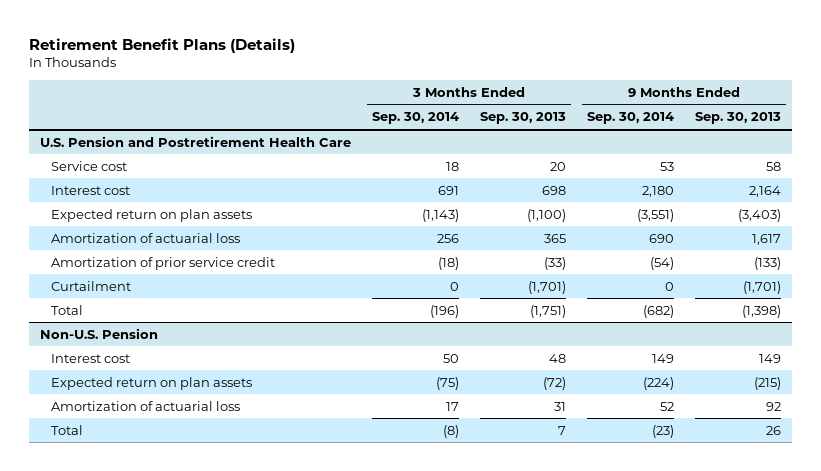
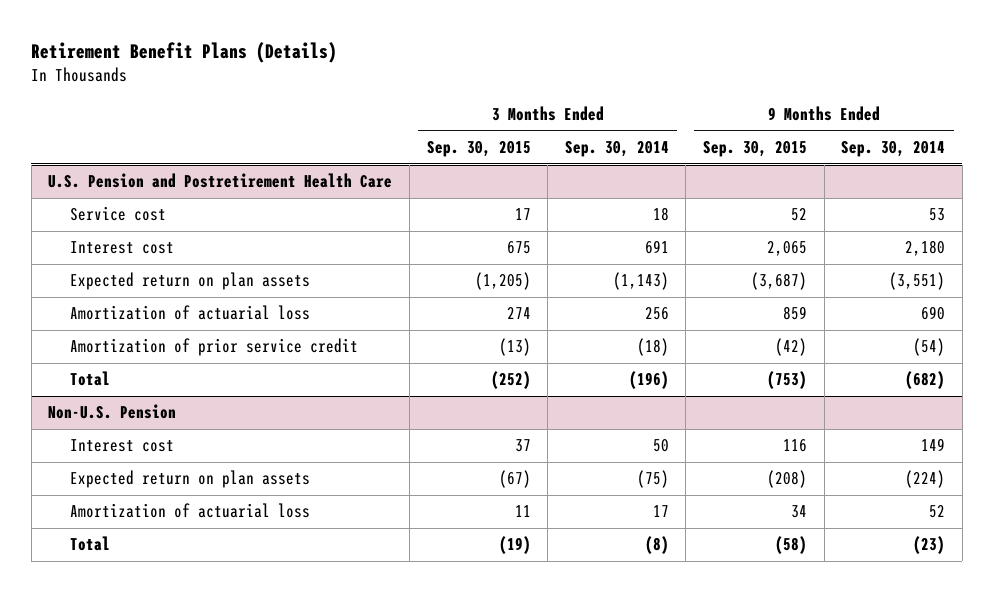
[480,112,567,125] Sep. 30, 2013 -> none
[695,112,782,125] Sep. 30, 2013 -> none
none -> [426,141,531,158] Sep. 30, 2015
none -> [702,141,807,158] Sep. 30, 2015
[50,280,131,291] Curtailment -> none

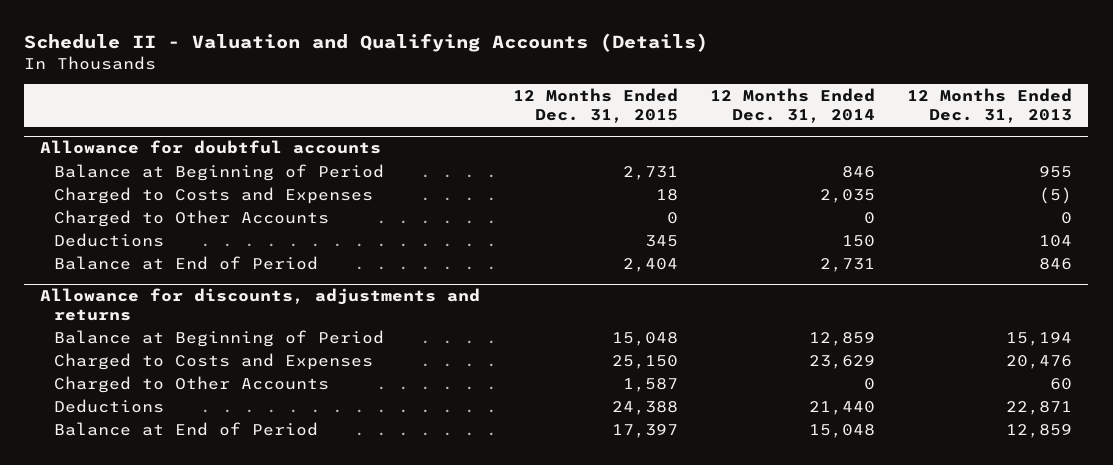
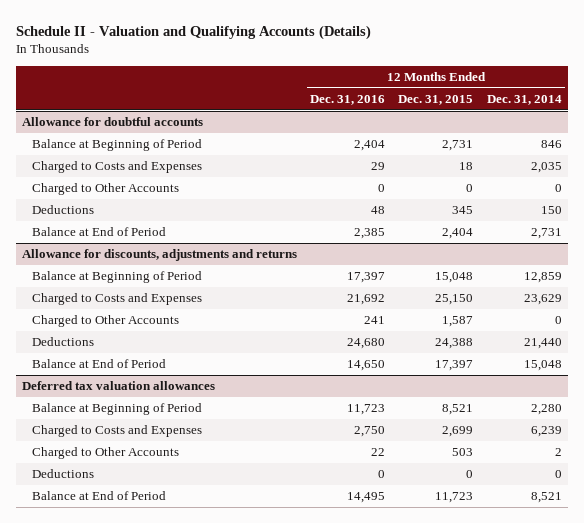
[907,88,1073,123] 12 Months Ended Dec. 31, 2013 -> none
none -> [310,94,386,105] Dec. 31, 2016
none -> [22,381,216,391] Deferred tax valuation allowances
none -> [31,403,202,416] Balance at Beginning of Period
none -> [31,425,202,438] Charged to Costs and Expenses
none -> [31,447,179,460] Charged to Other Accounts
none -> [31,469,94,479] Deductions
none -> [31,491,166,501] Balance at End of Period

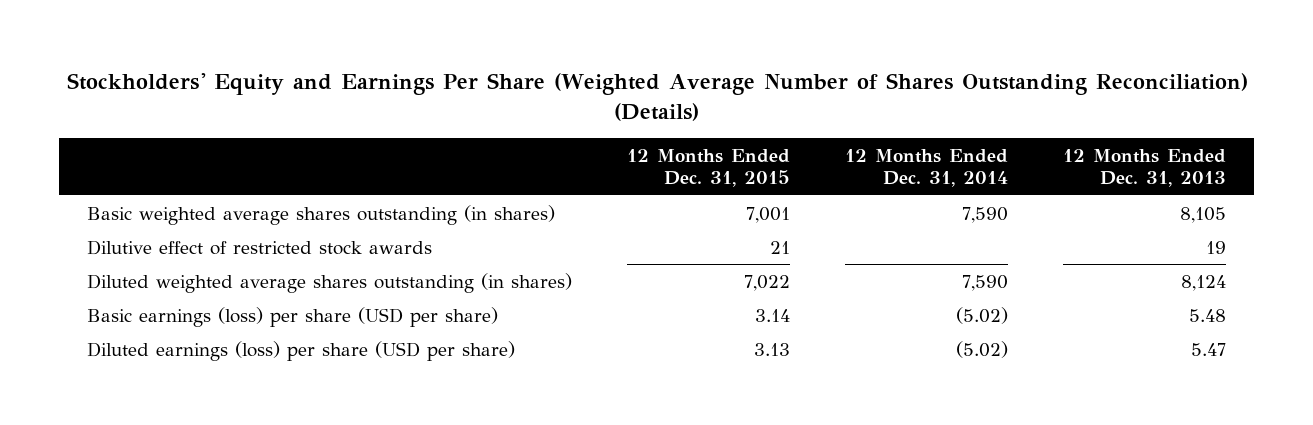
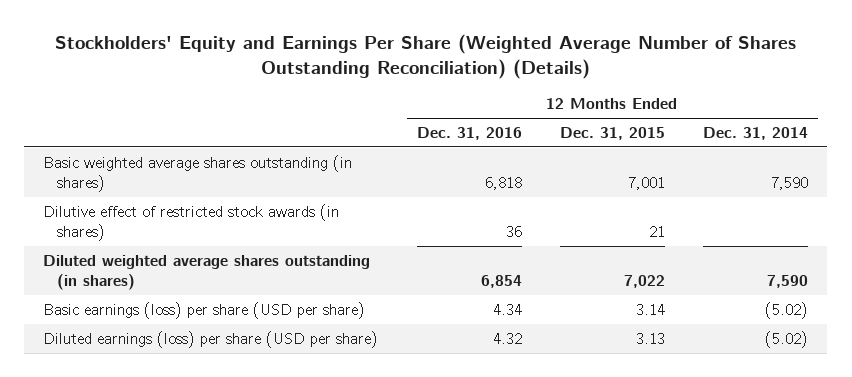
[1063,148,1227,188] 12 Months Ended Dec. 31, 2013 -> none
none -> [416,126,522,140] Dec. 31, 2016
[86,239,432,255] Dilutive effect of restricted stock awards -> [43,203,340,241] Dilutive effect of restricted stock awards (in shares)

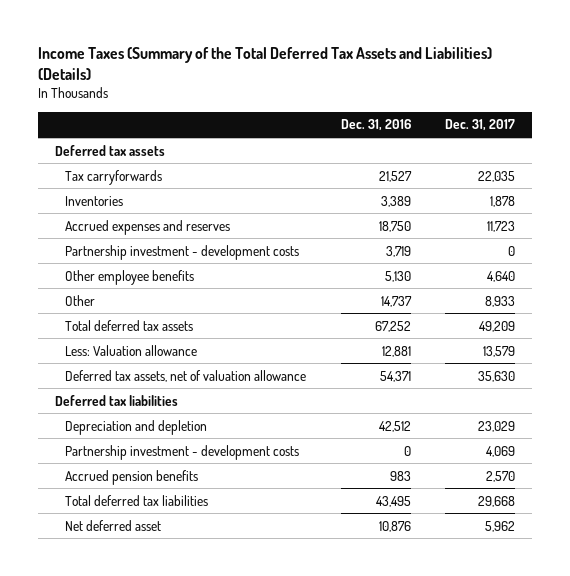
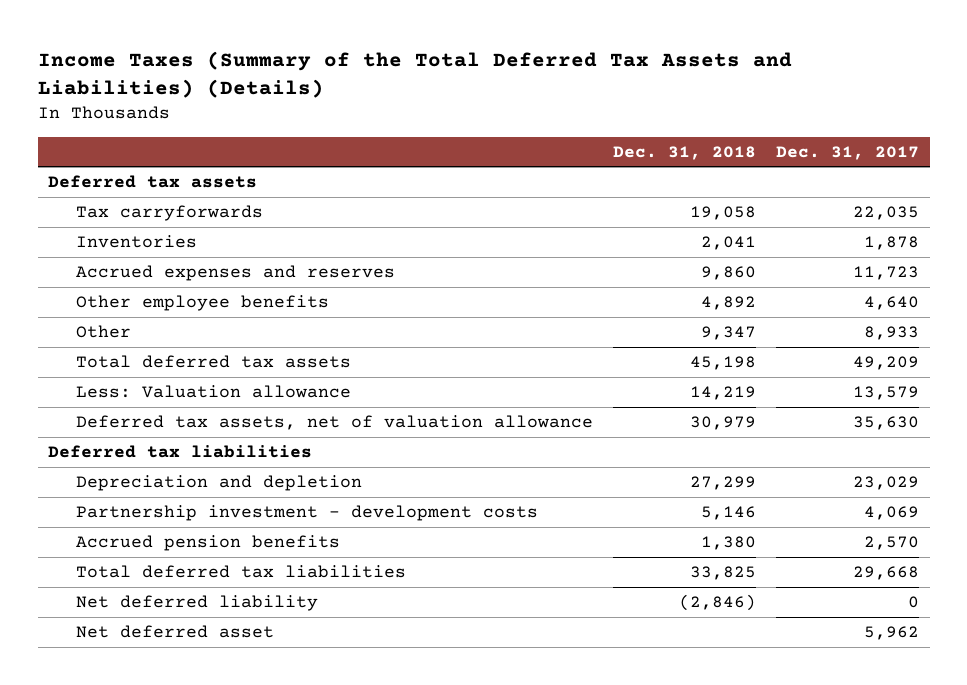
[340,119,411,132] Dec. 31, 2016 -> none
none -> [613,145,757,160] Dec. 31, 2018
[65,244,300,260] Partnership investment - development costs -> none
none -> [75,595,318,612] Net deferred liability

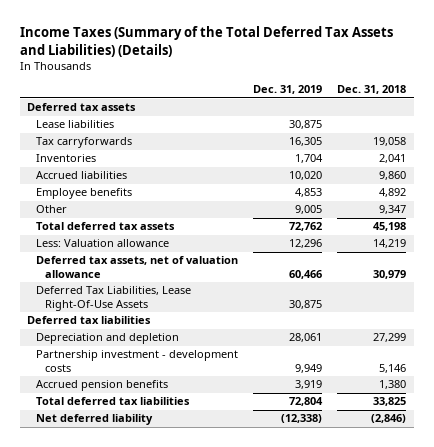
[776,145,920,160] Dec. 31, 2017 -> none
none -> [253,85,323,95] Dec. 31, 2019
none -> [36,120,115,129] Lease liabilities
[75,265,395,282] Accrued expenses and reserves -> [36,171,128,180] Accrued liabilities
[75,295,329,312] Other employee benefits -> [36,188,133,200] Employee benefits
none -> [36,286,192,311] Deferred Tax Liabilities, Lease Right-Of-Use Assets
[75,625,274,639] Net deferred asset -> none

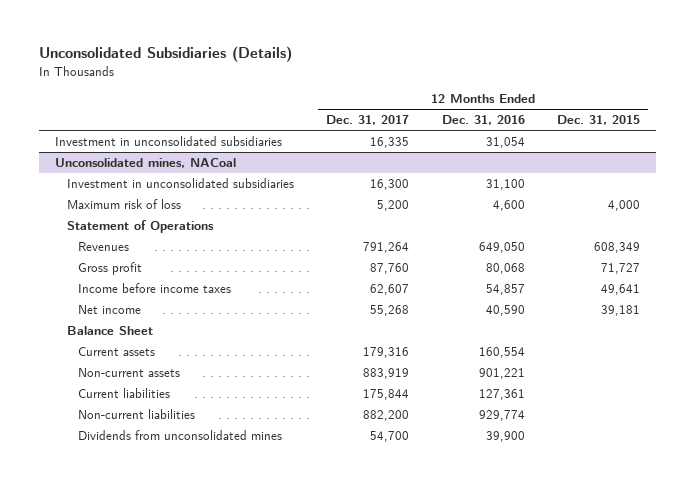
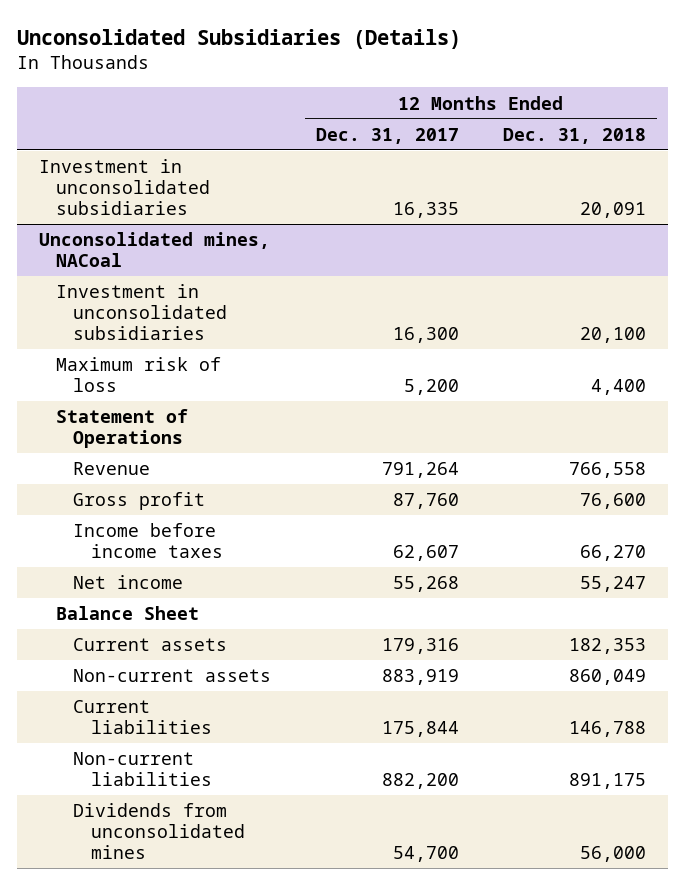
[441,115,525,126] Dec. 31, 2016 -> none
[557,115,641,126] Dec. 31, 2015 -> none
none -> [502,127,646,144] Dec. 31, 2018
[78,241,130,251] Revenues -> [73,462,151,476] Revenue

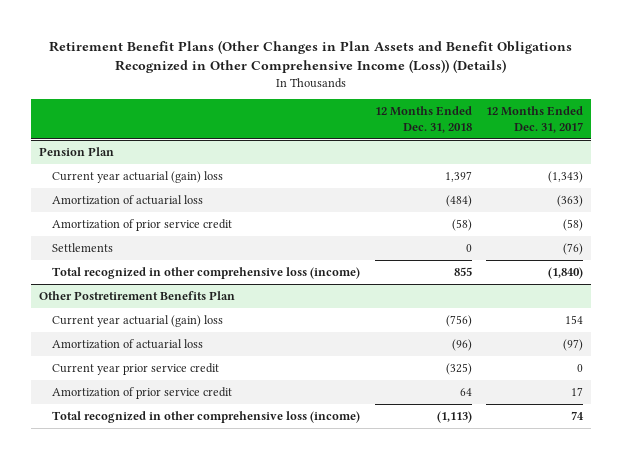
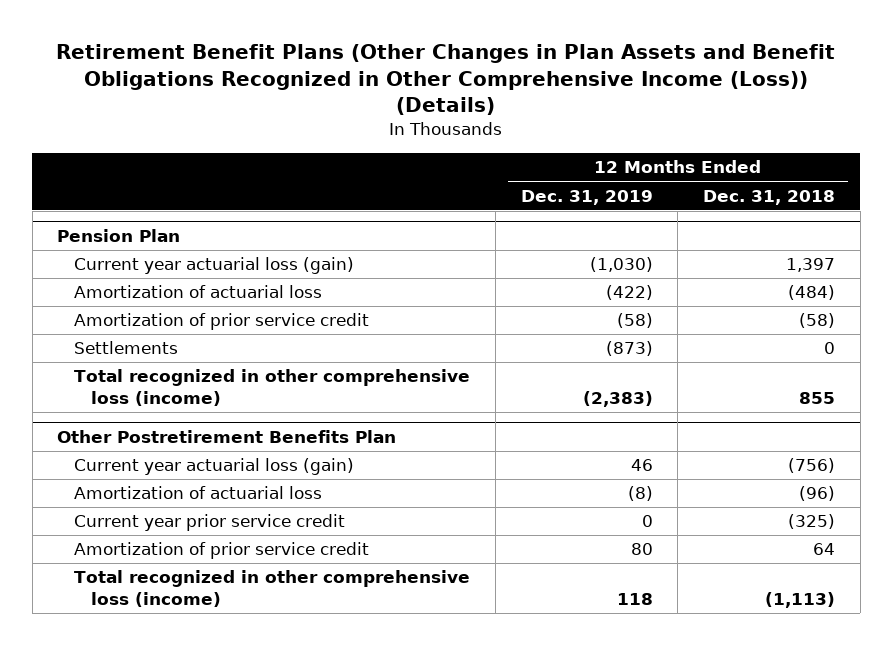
[486,105,584,133] 12 Months Ended Dec. 31, 2017 -> none
none -> [520,189,653,205] Dec. 31, 2019
[52,170,224,183] Current year actuarial (gain) loss -> [74,257,355,275] Current year actuarial loss (gain)
[52,314,224,327] Current year actuarial (gain) loss -> [74,458,355,476] Current year actuarial loss (gain)

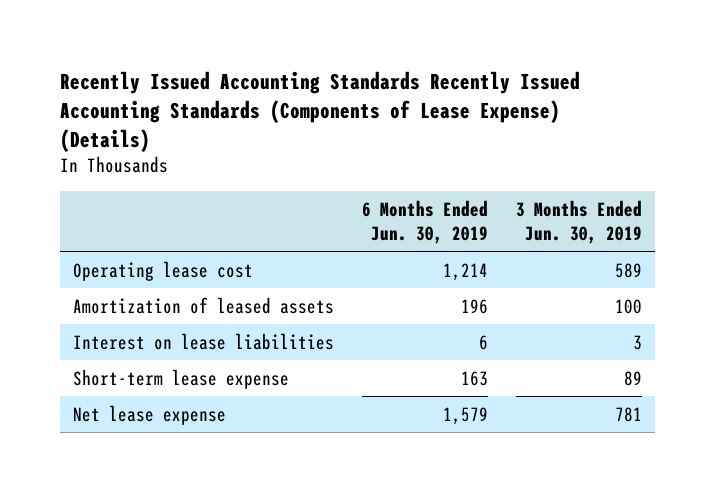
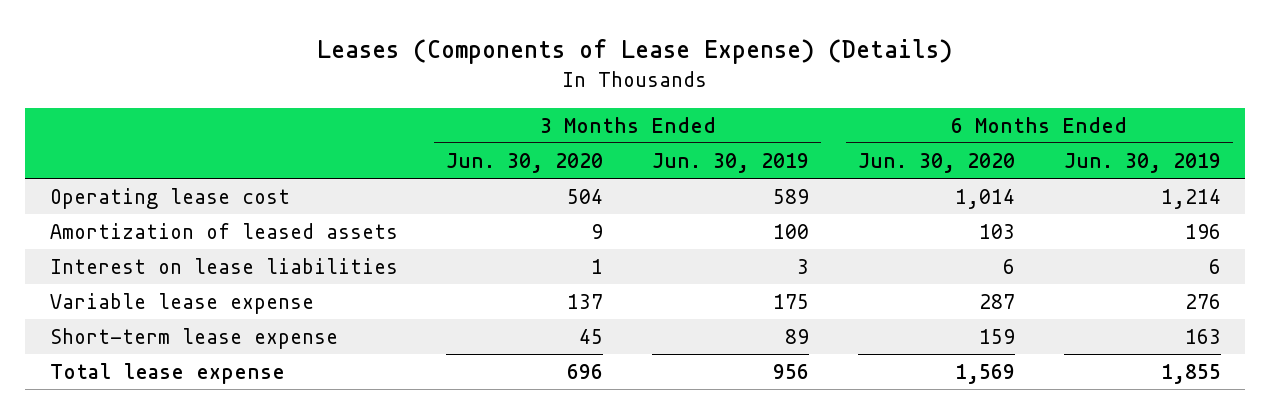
[59,70,580,153] Recently Issued Accounting Standards Recently Issued Accounting Standards (Components of Lease Expense) (Details) -> [317,39,953,65] Leases (Components of Lease Expense) (Details)
none -> [446,152,604,173] Jun. 30, 2020
none -> [858,152,1016,173] Jun. 30, 2020
none -> [49,292,314,314] Variable lease expense
[73,404,227,425] Net lease expense -> [49,362,285,384] Total lease expense
[443,406,489,425] 1,579 -> [1160,363,1221,384] 1,855
[614,406,642,422] 781 -> [773,363,810,379] 956

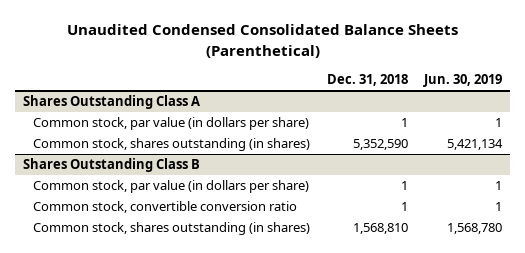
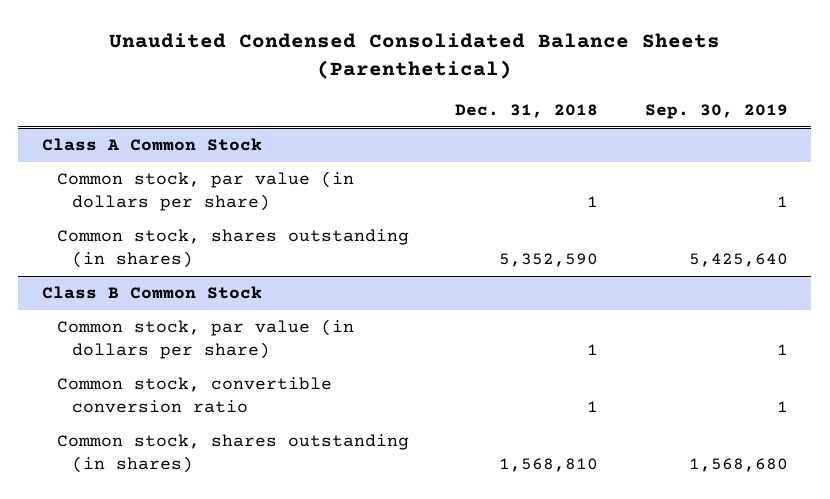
[423,74,503,88] Jun. 30, 2019 -> none
none -> [645,104,789,120] Sep. 30, 2019
[23,95,201,110] Shares Outstanding Class A -> [41,138,262,152] Class A Common Stock
[23,158,201,173] Shares Outstanding Class B -> [41,286,262,300] Class B Common Stock

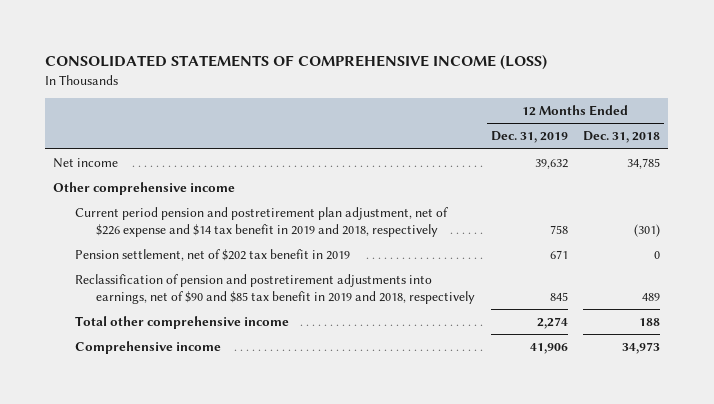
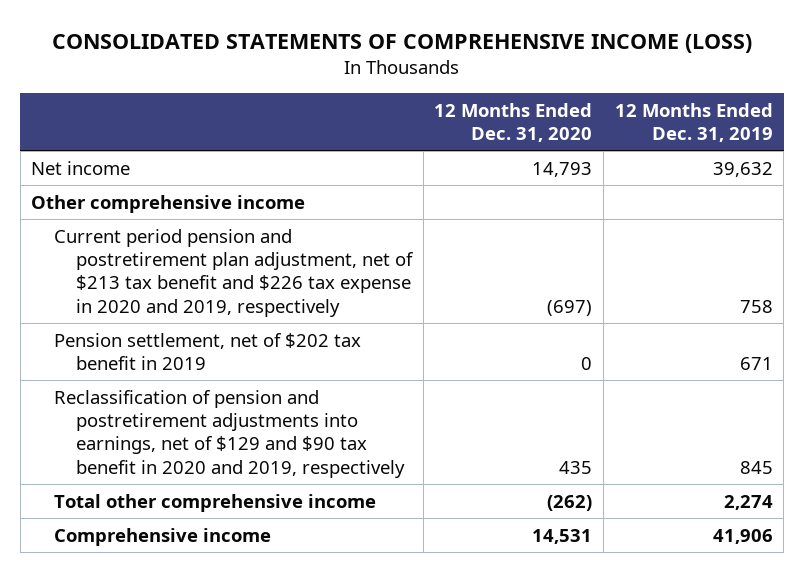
[583,131,661,144] Dec. 31, 2018 -> none
none -> [434,102,593,143] 12 Months Ended Dec. 31, 2020
[74,207,448,238] Current period pension and postretirement plan adjustment, net of $226 expense and $14 tax benefit in 2019 and 2018, respectively -> [53,228,415,317] Current period pension and postretirement plan adjustment, net of $213 tax benefit and $226 tax expense in 2020 and 2019, respectively
[74,274,475,305] Reclassification of pension and postretirement adjustments into earnings, net of $90 and $85 tax benefit in 2019 and 2018, respectively -> [53,389,406,478] Reclassification of pension and postretirement adjustments into earnings, net of $129 and $90 tax benefit in 2020 and 2019, respectively

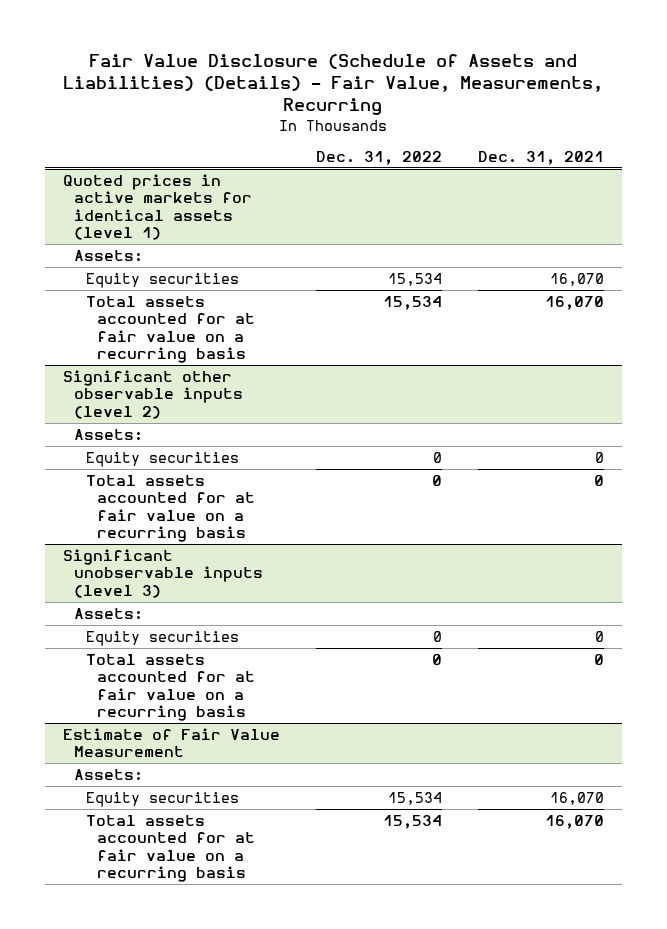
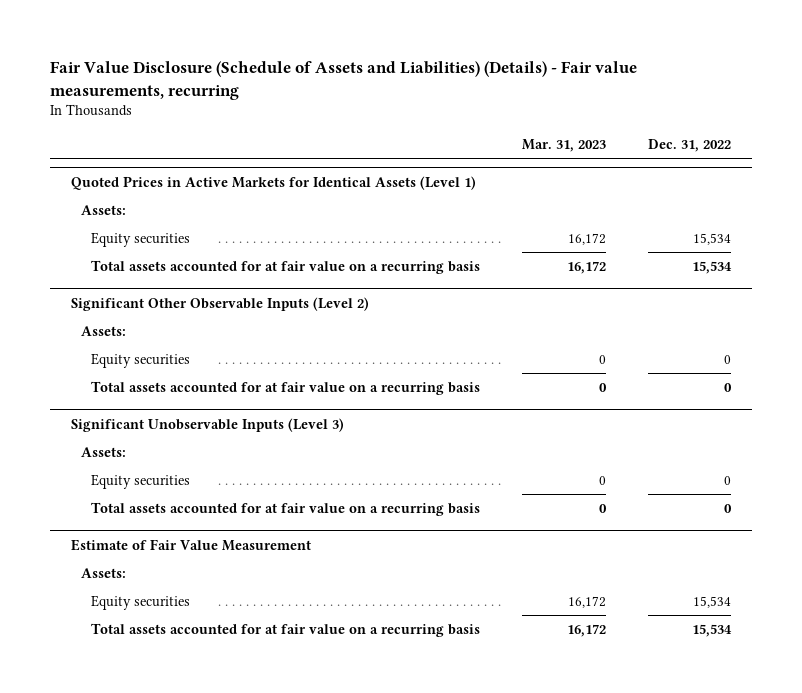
[63,53,604,116] Fair Value Disclosure (Schedule of Assets and Liabilities) (Details) - Fair Value, Measurements, Recurring -> [50,60,638,100] Fair Value Disclosure (Schedule of Assets and Liabilities) (Details) - Fair value measurements, recurring
[478,150,605,165] Dec. 31, 2021 -> none
none -> [522,138,607,152] Mar. 31, 2023
[62,173,253,241] Quoted prices in active markets for identical assets (level 1) -> [70,175,476,190] Quoted Prices in Active Markets for Identical Assets (Level 1)
[62,369,244,419] Significant other observable inputs (level 2) -> [70,296,369,311] Significant Other Observable Inputs (Level 2)
[62,548,264,598] Significant unobservable inputs (level 3) -> [70,417,344,432] Significant Unobservable Inputs (Level 3)

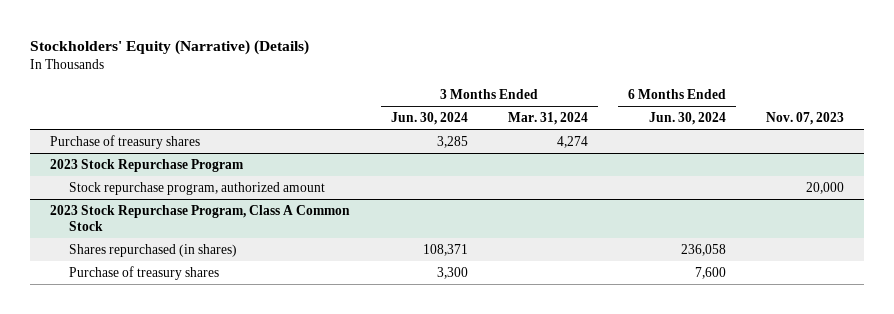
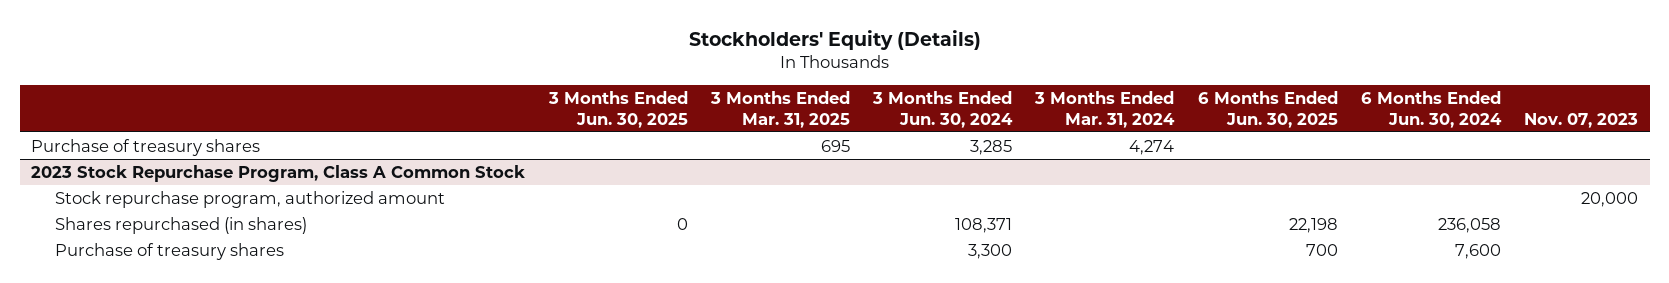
[30,40,310,56] Stockholders' Equity (Narrative) (Details) -> [688,29,981,50] Stockholders' Equity (Details)
none -> [547,90,688,128] 3 Months Ended Jun. 30, 2025
none -> [709,90,850,128] 3 Months Ended Mar. 31, 2025
none -> [1197,90,1338,128] 6 Months Ended Jun. 30, 2025
[50,158,245,172] 2023 Stock Repurchase Program -> none
[69,181,326,195] Stock repurchase program, authorized amount -> none
none -> [55,190,446,208] Stock repurchase program, authorized amount

